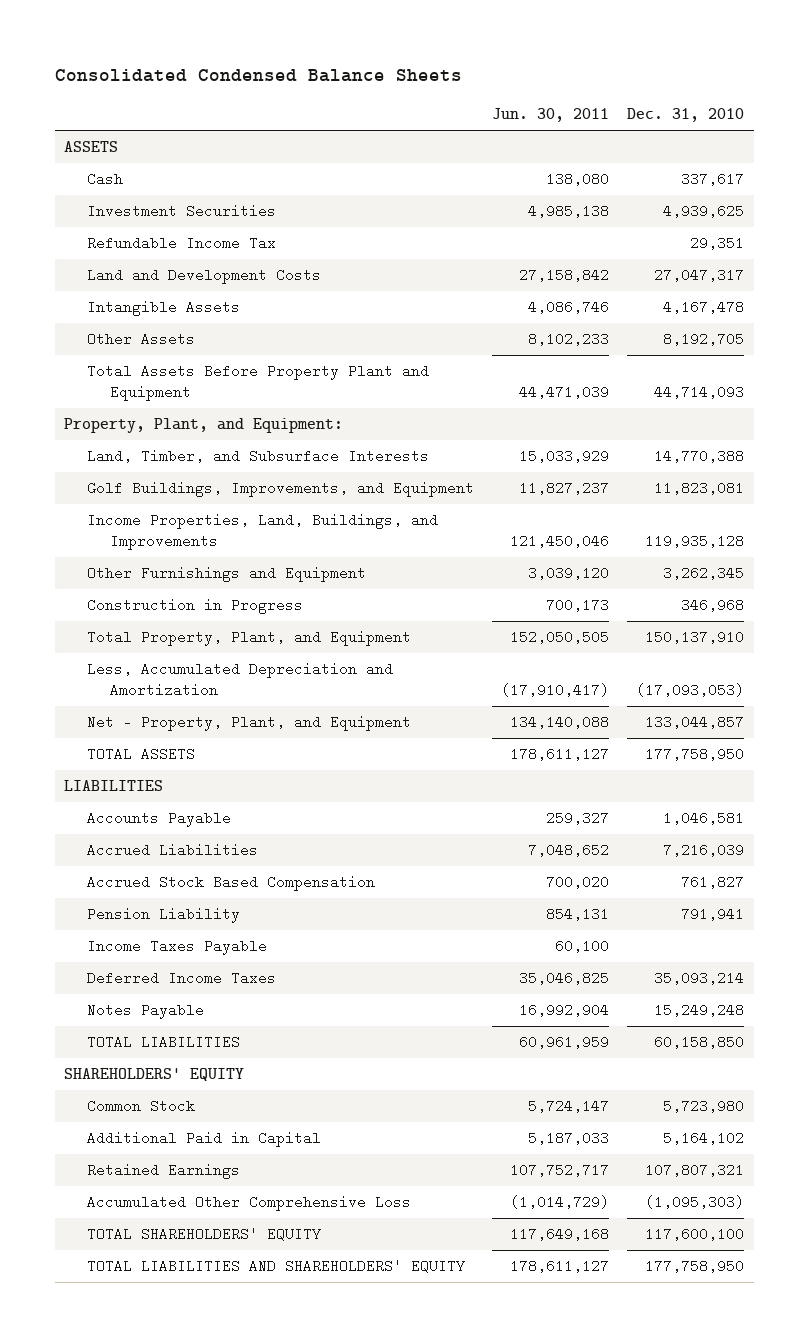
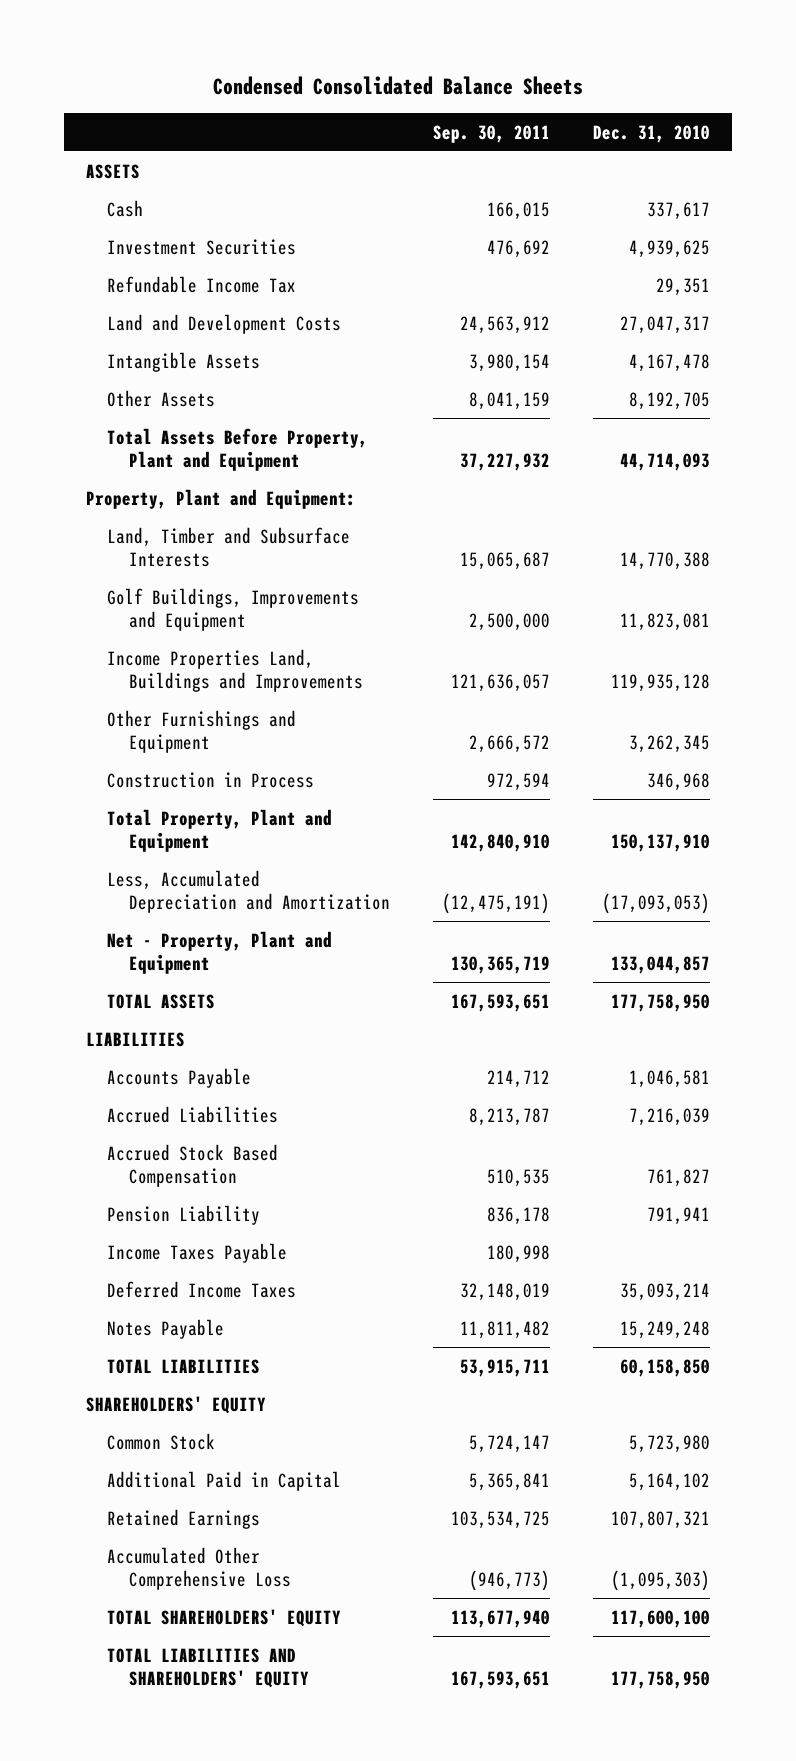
[54,69,462,83] Consolidated Condensed Balance Sheets -> [213,75,584,95] Condensed Consolidated Balance Sheets
[492,108,610,123] Jun. 30, 2011 -> none
none -> [432,124,550,143] Sep. 30, 2011
[87,364,430,401] Total Assets Before Property Plant and Equipment -> [107,427,369,471] Total Assets Before Property, Plant and Equipment
[63,418,343,434] Property, Plant, and Equipment: -> [86,488,357,509] Property, Plant and Equipment:
[87,449,430,464] Land, Timber, and Subsurface Interests -> [107,526,351,567] Land, Timber and Subsurface Interests
[87,481,475,498] Golf Buildings, Improvements, and Equipment -> [107,587,360,631] Golf Buildings, Improvements and Equipment
[87,513,439,550] Income Properties, Land, Buildings, and Improvements -> [107,648,363,692] Income Properties Land, Buildings and Improvements
[87,598,304,615] Construction in Progress -> [107,771,315,788] Construction in Process
[87,630,412,647] Total Property, Plant, and Equipment -> [107,808,333,852] Total Property, Plant and Equipment
[87,715,412,732] Net - Property, Plant, and Equipment -> [107,930,333,974] Net - Property, Plant and Equipment

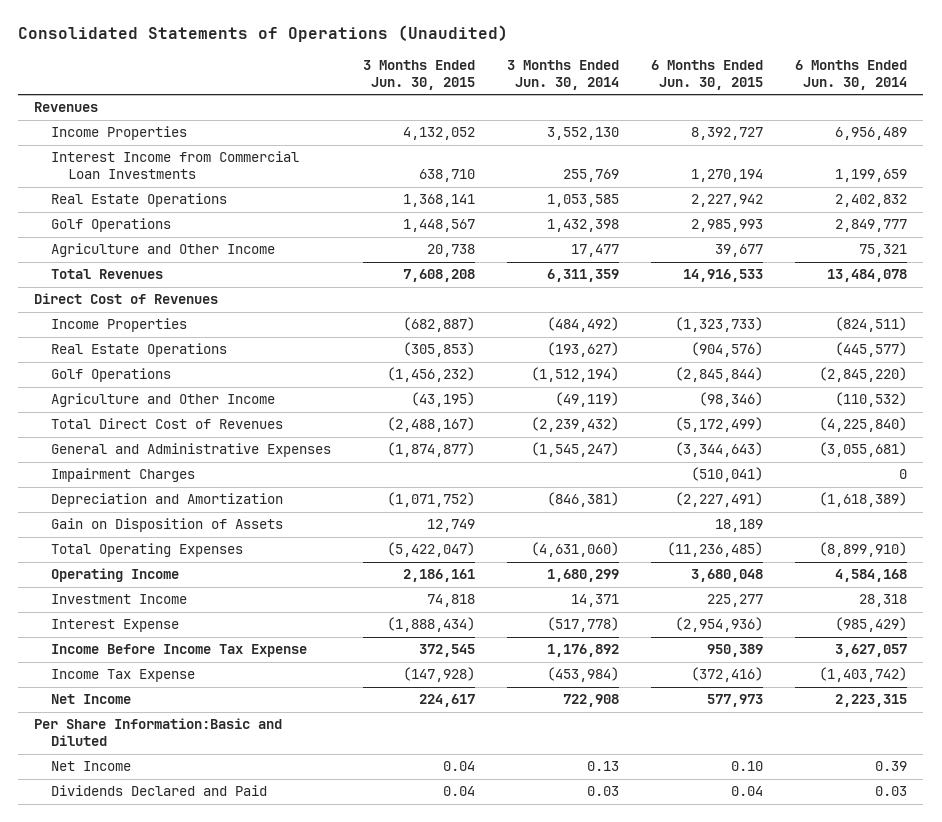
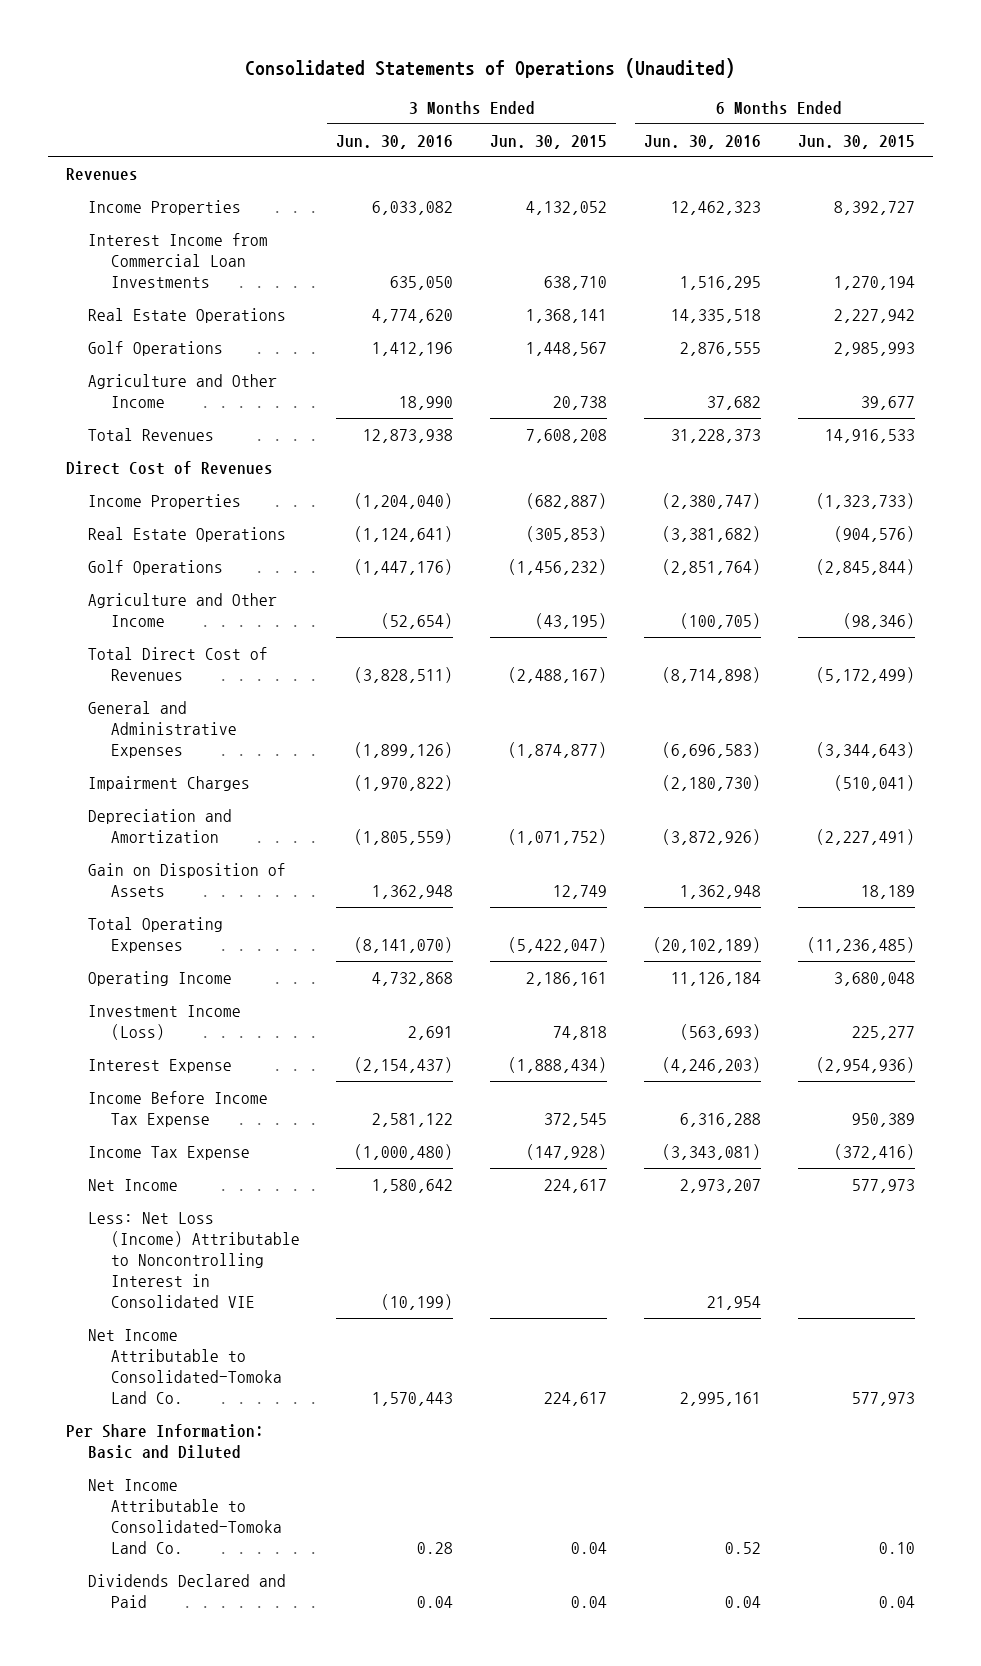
[507,59,620,90] 3 Months Ended Jun. 30, 2014 -> none
[795,59,908,90] 6 Months Ended Jun. 30, 2014 -> none
none -> [336,134,454,149] Jun. 30, 2016
none -> [643,134,761,149] Jun. 30, 2016
[51,594,188,605] Investment Income -> [88,1004,242,1040] Investment Income (Loss)
[51,761,132,772] Net Income -> none
none -> [88,1211,300,1308] Less: Net Loss (Income) Attributable to Noncontrolling Interest in Consolidated VIE
none -> [88,1328,282,1404] Net Income Attributable to Consolidated-Tomoka Land Co.
[34,718,283,747] Per Share Information:Basic and Diluted -> [66,1423,265,1459] Per Share Information: Basic and Diluted
none -> [88,1478,282,1554] Net Income Attributable to Consolidated-Tomoka Land Co.

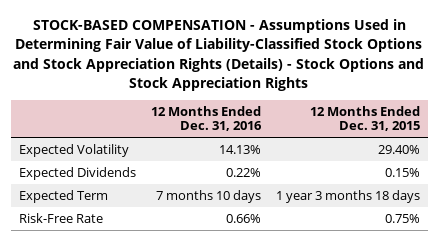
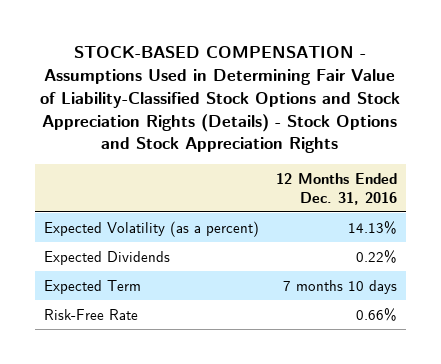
[310,105,421,132] 12 Months Ended Dec. 31, 2015 -> none
[18,143,129,157] Expected Volatility -> [43,220,259,237] Expected Volatility (as a percent)

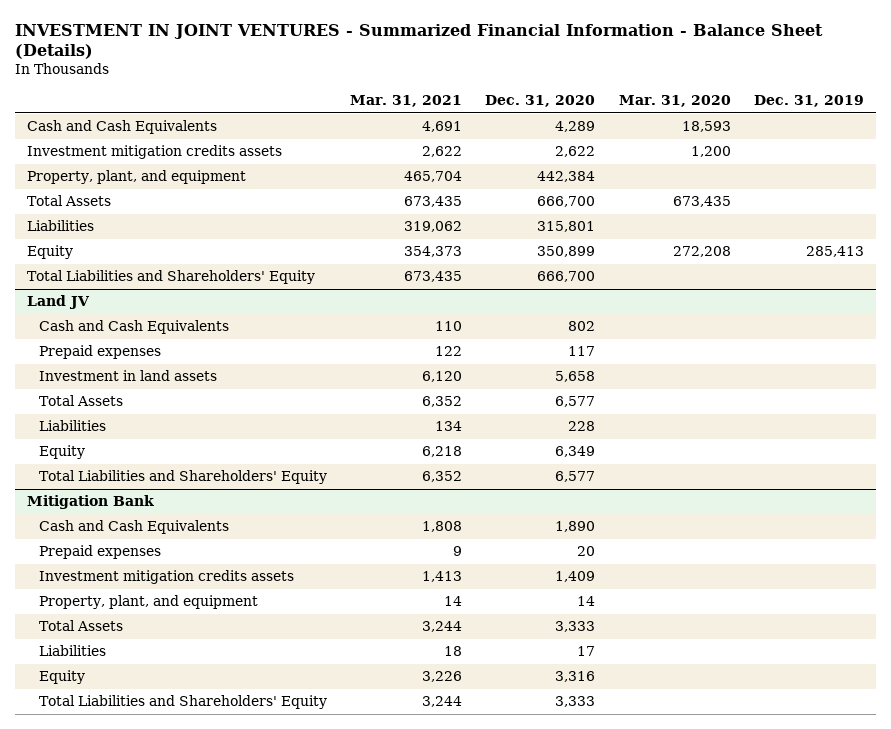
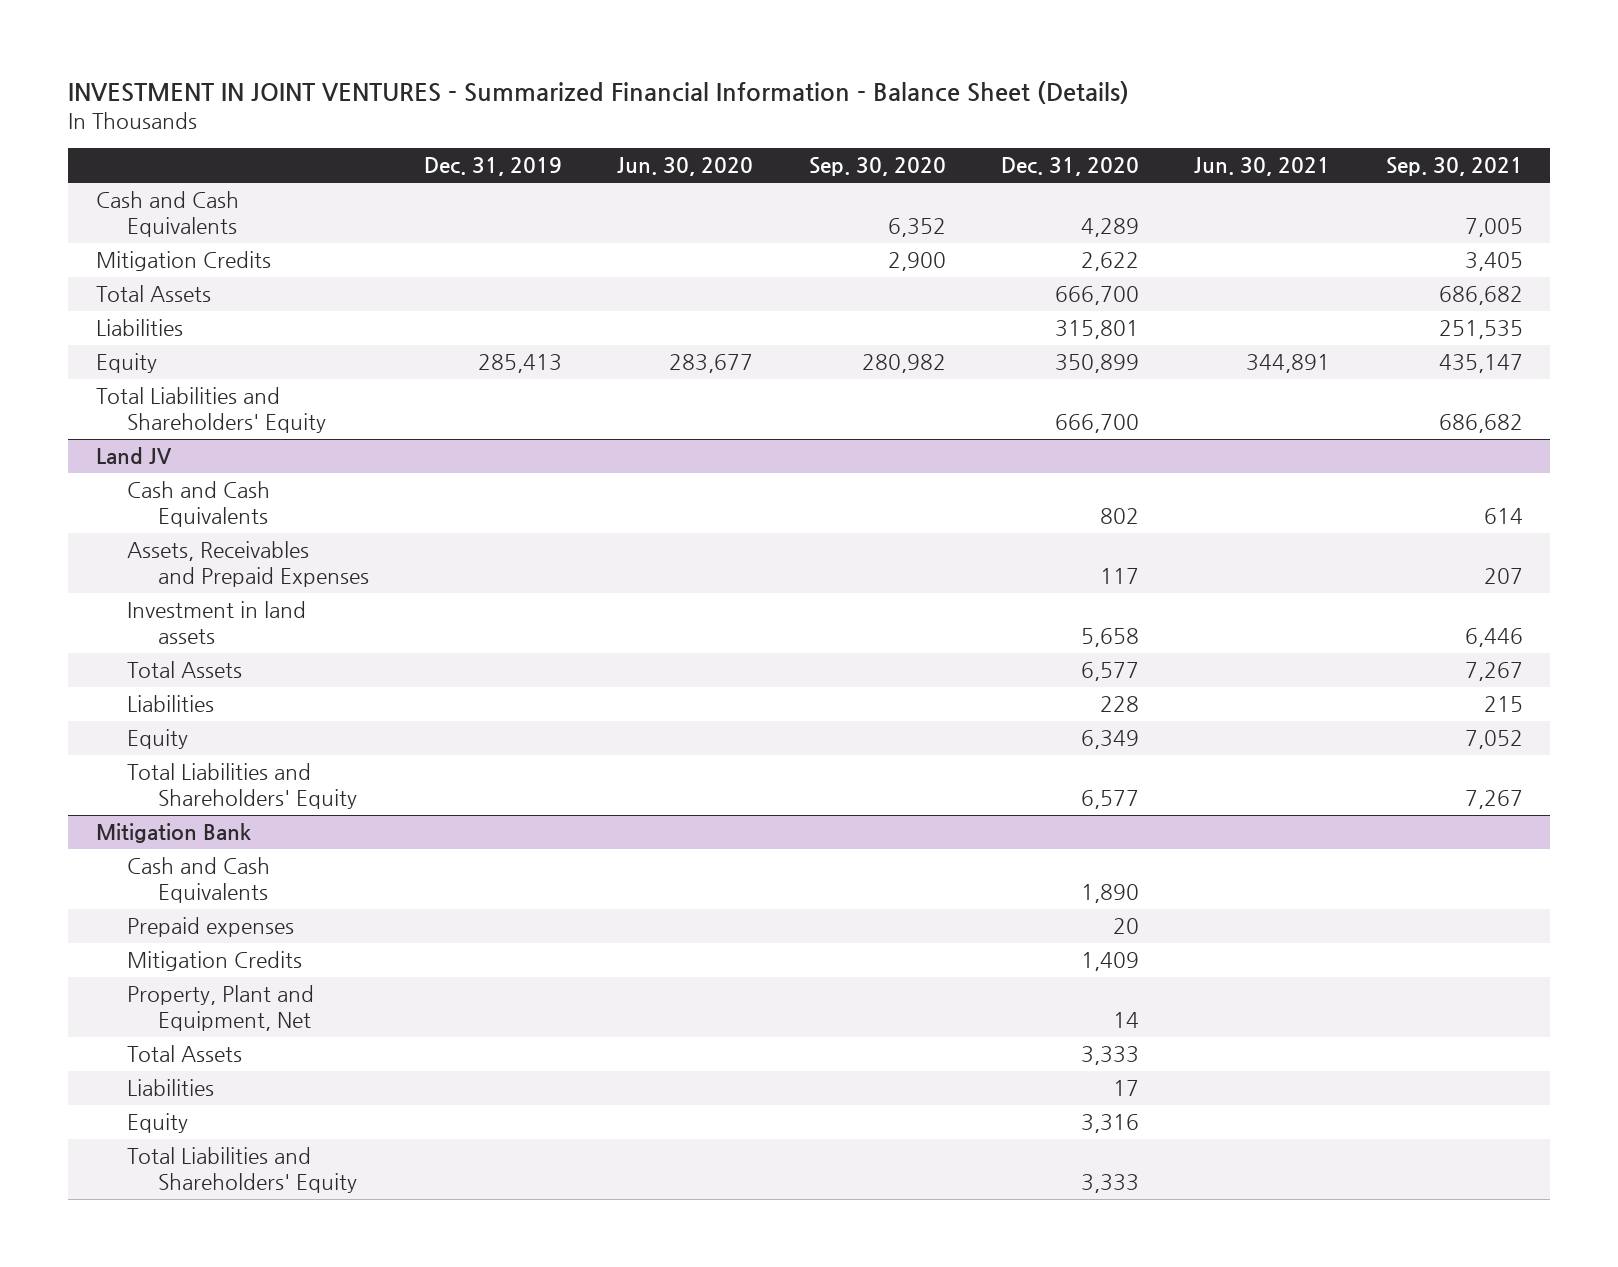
[349,95,462,108] Mar. 31, 2021 -> none
[618,95,731,108] Mar. 31, 2020 -> none
none -> [617,157,754,177] Jun. 30, 2020
none -> [808,157,946,177] Sep. 30, 2020
none -> [1194,157,1331,177] Jun. 30, 2021
none -> [1385,157,1523,177] Sep. 30, 2021
[26,170,246,185] Property, plant, and equipment -> none
[26,145,282,160] Investment mitigation credits assets -> [95,251,271,272] Mitigation Credits
[38,345,161,360] Prepaid expenses -> [126,541,369,588] Assets, Receivables and Prepaid Expenses
[38,570,294,585] Investment mitigation credits assets -> [126,951,302,972] Mitigation Credits
[38,595,258,610] Property, plant, and equipment -> [126,985,314,1032] Property, Plant and Equipment, Net

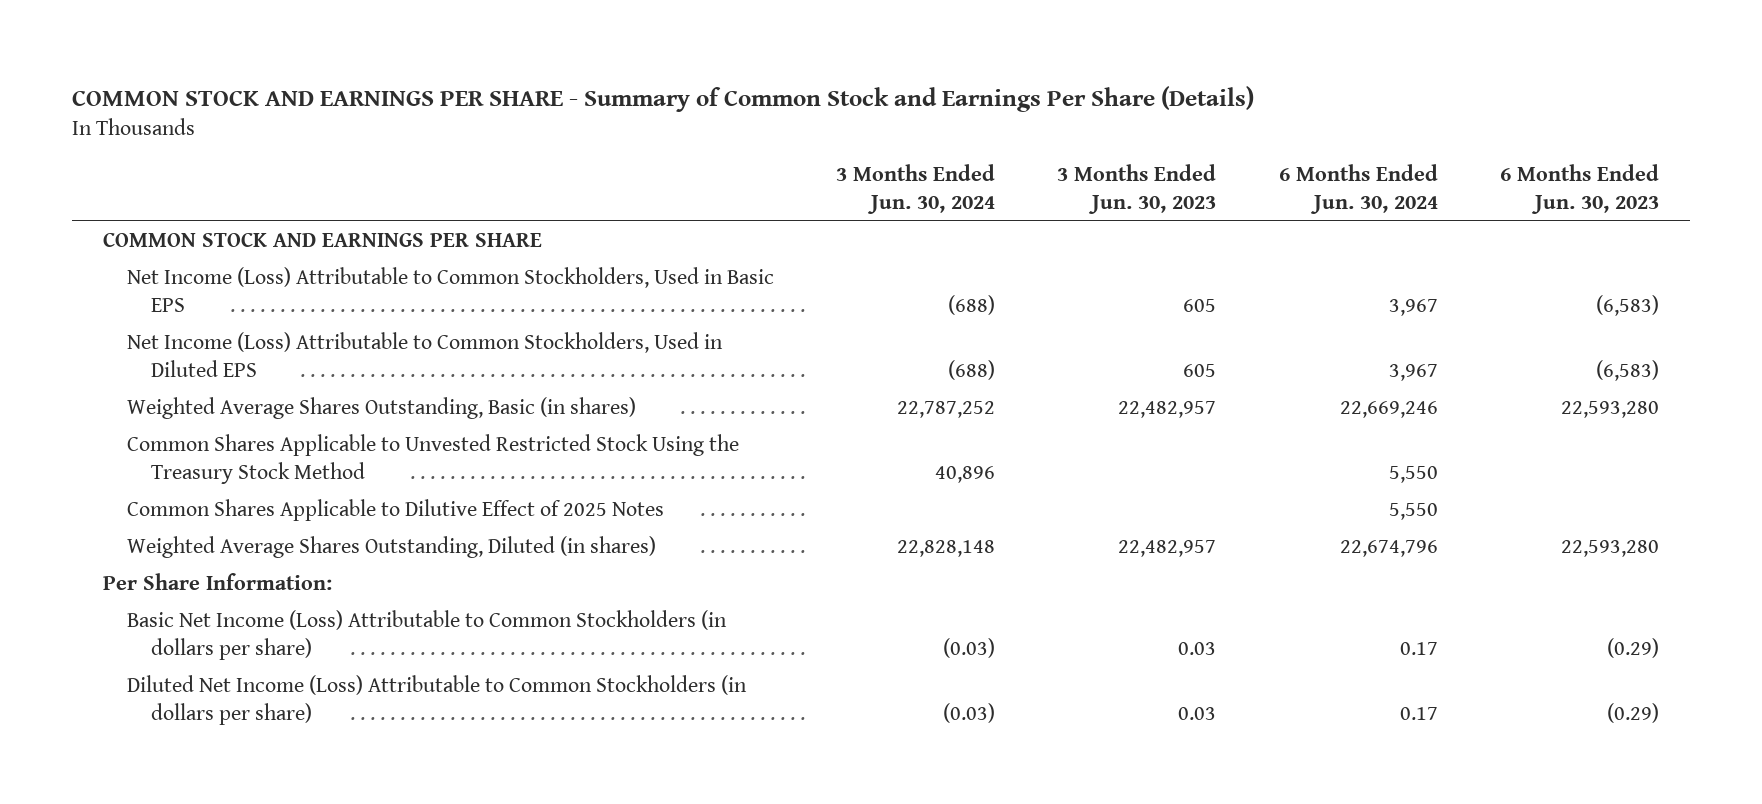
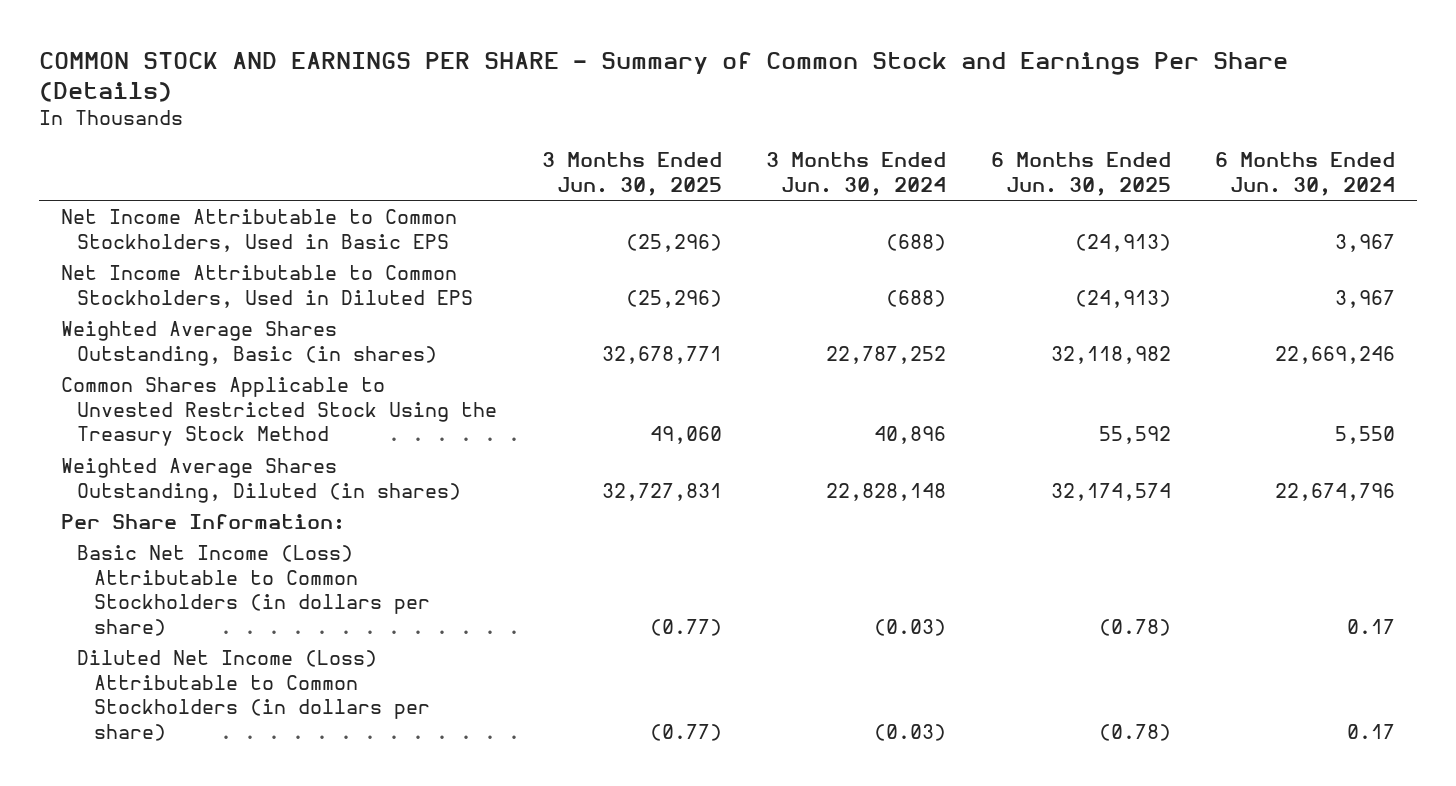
[1057,164,1217,215] 3 Months Ended Jun. 30, 2023 -> none
[1499,164,1659,215] 6 Months Ended Jun. 30, 2023 -> none
none -> [541,152,722,197] 3 Months Ended Jun. 30, 2025
none -> [990,152,1171,197] 6 Months Ended Jun. 30, 2025
[103,232,543,248] COMMON STOCK AND EARNINGS PER SHARE -> none
[127,267,775,313] Net Income (Loss) Attributable to Common Stockholders, Used in Basic EPS -> [60,209,457,252] Net Income Attributable to Common Stockholders, Used in Basic EPS
[127,332,724,378] Net Income (Loss) Attributable to Common Stockholders, Used in Diluted EPS -> [60,265,474,308] Net Income Attributable to Common Stockholders, Used in Diluted EPS
[127,499,665,522] Common Shares Applicable to Dilutive Effect of 2025 Notes -> none

